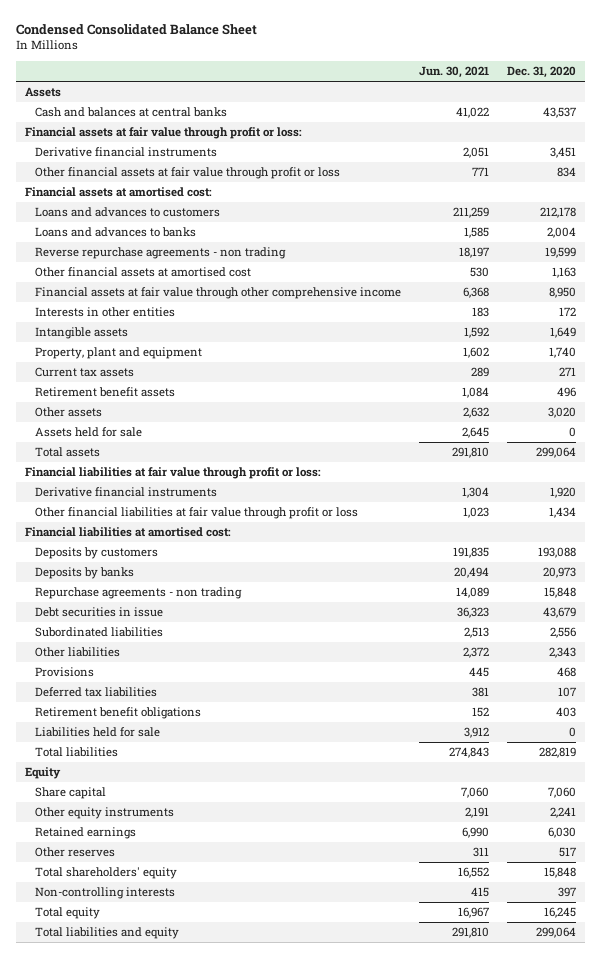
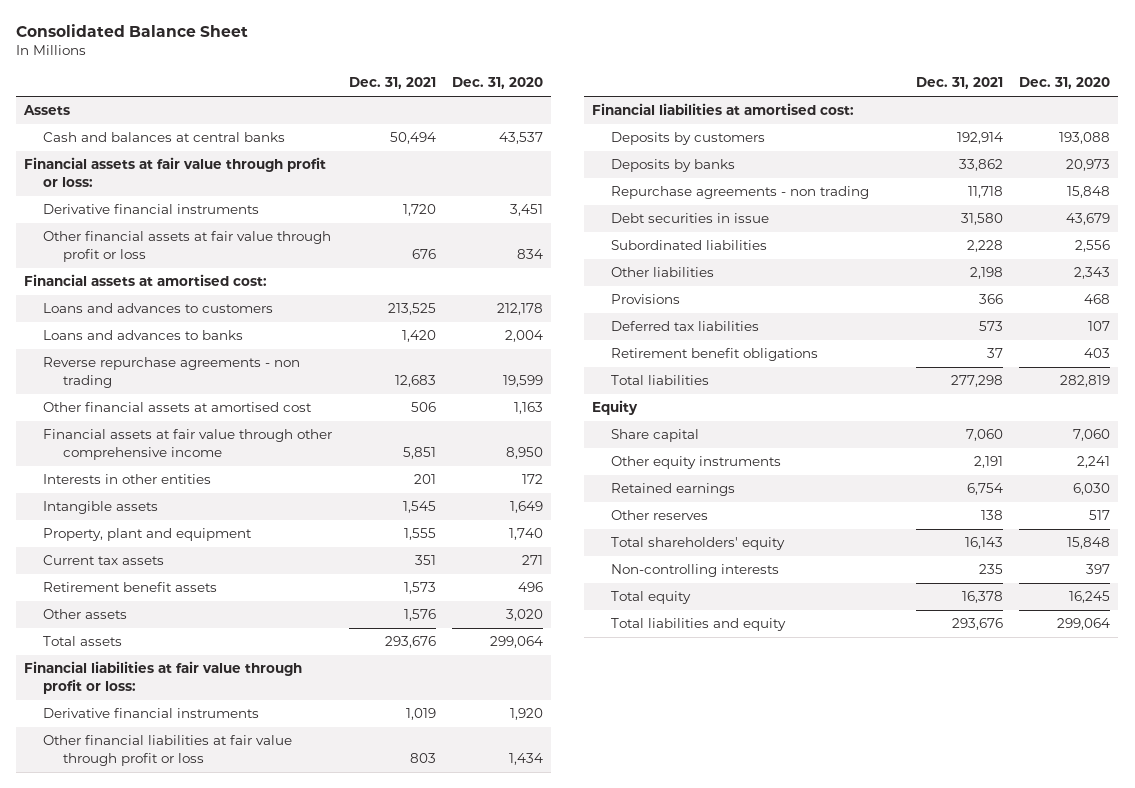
[16,23,258,35] Condensed Consolidated Balance Sheet -> [16,24,249,38] Consolidated Balance Sheet
[419,66,490,79] Jun. 30, 2021 -> none
none -> [348,77,436,90] Dec. 31, 2021
[35,427,143,438] Assets held for sale -> none
[35,727,161,738] Liabilities held for sale -> none

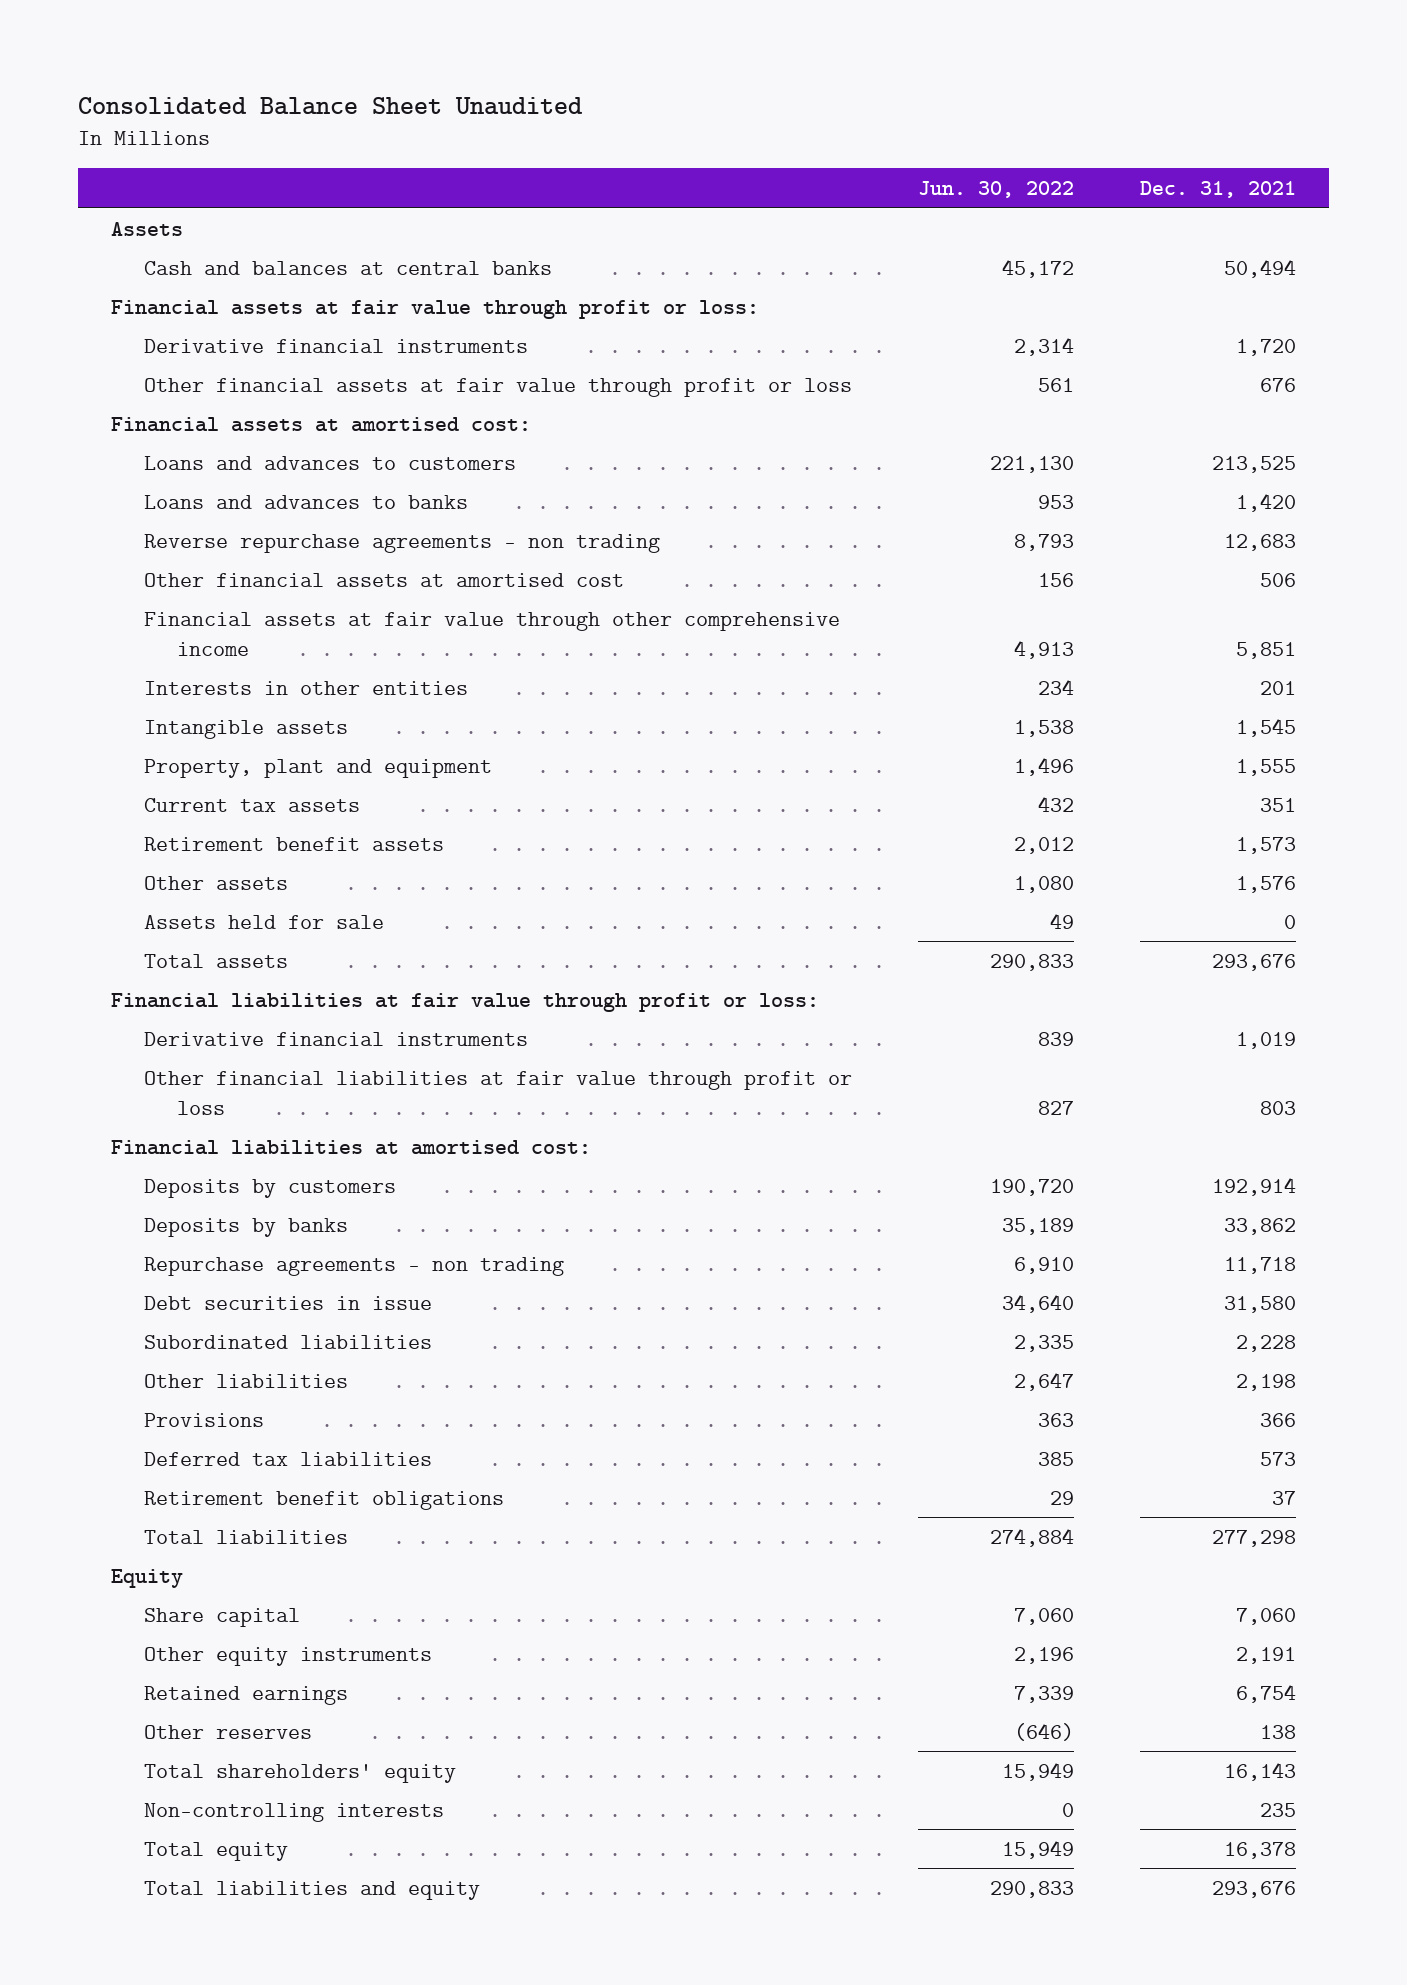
[16,24,249,38] Consolidated Balance Sheet -> [77,96,583,115] Consolidated Balance Sheet Unaudited
[451,77,543,90] Dec. 31, 2020 -> none
none -> [918,181,1075,199] Jun. 30, 2022
none -> [144,914,385,929] Assets held for sale

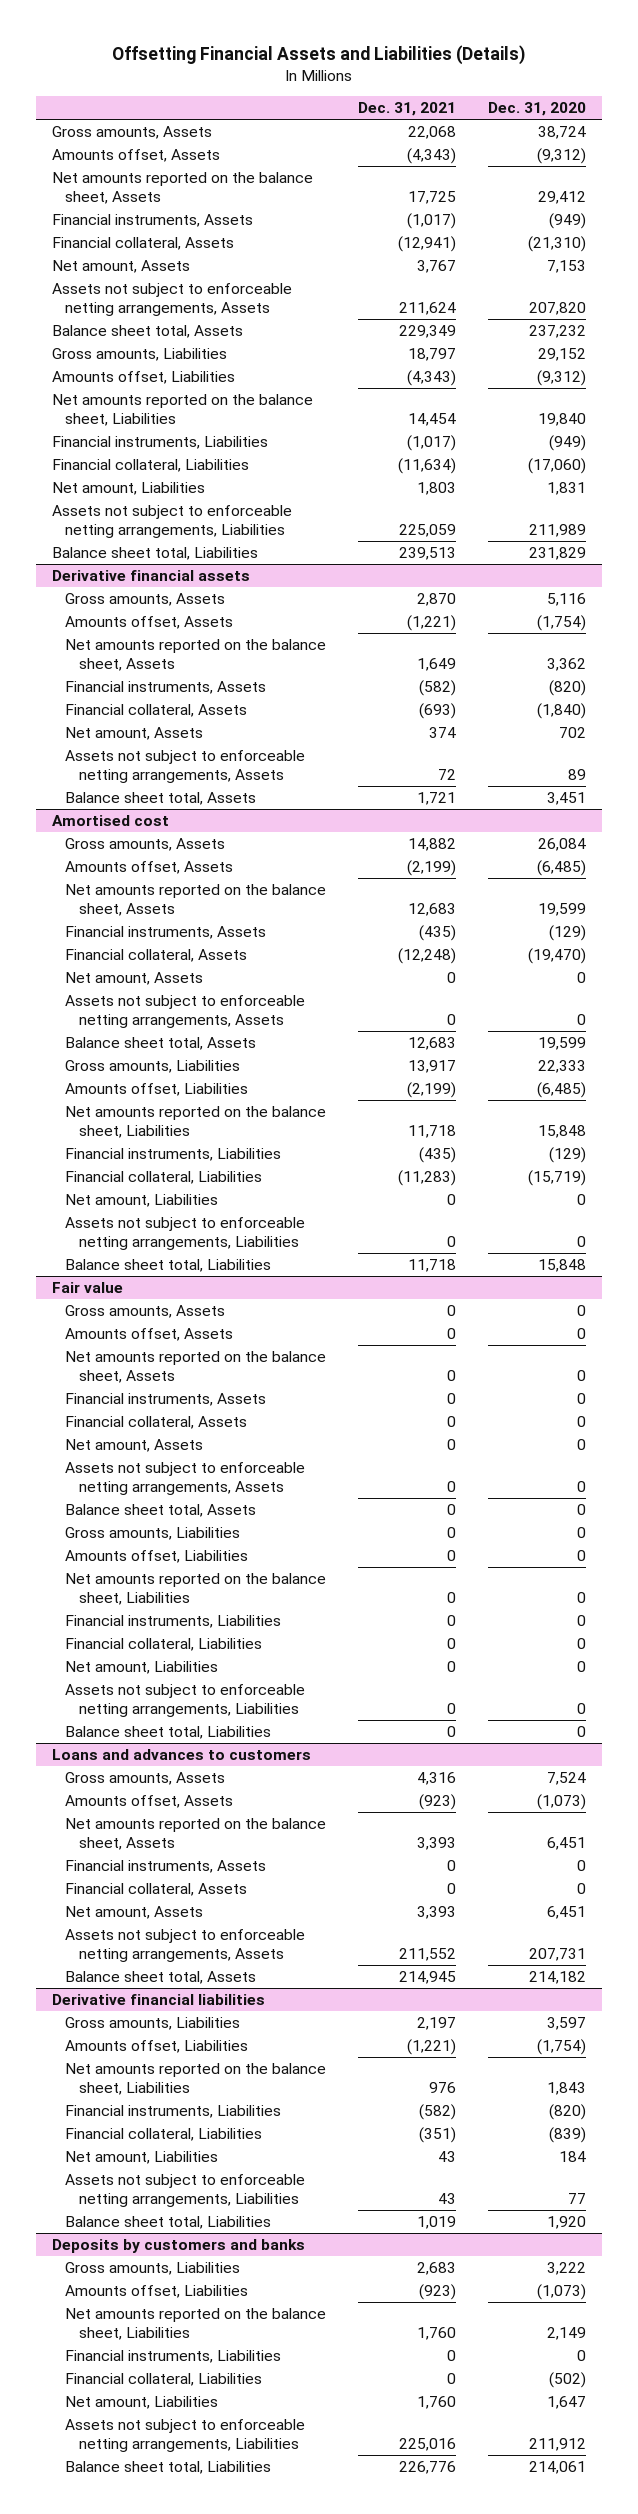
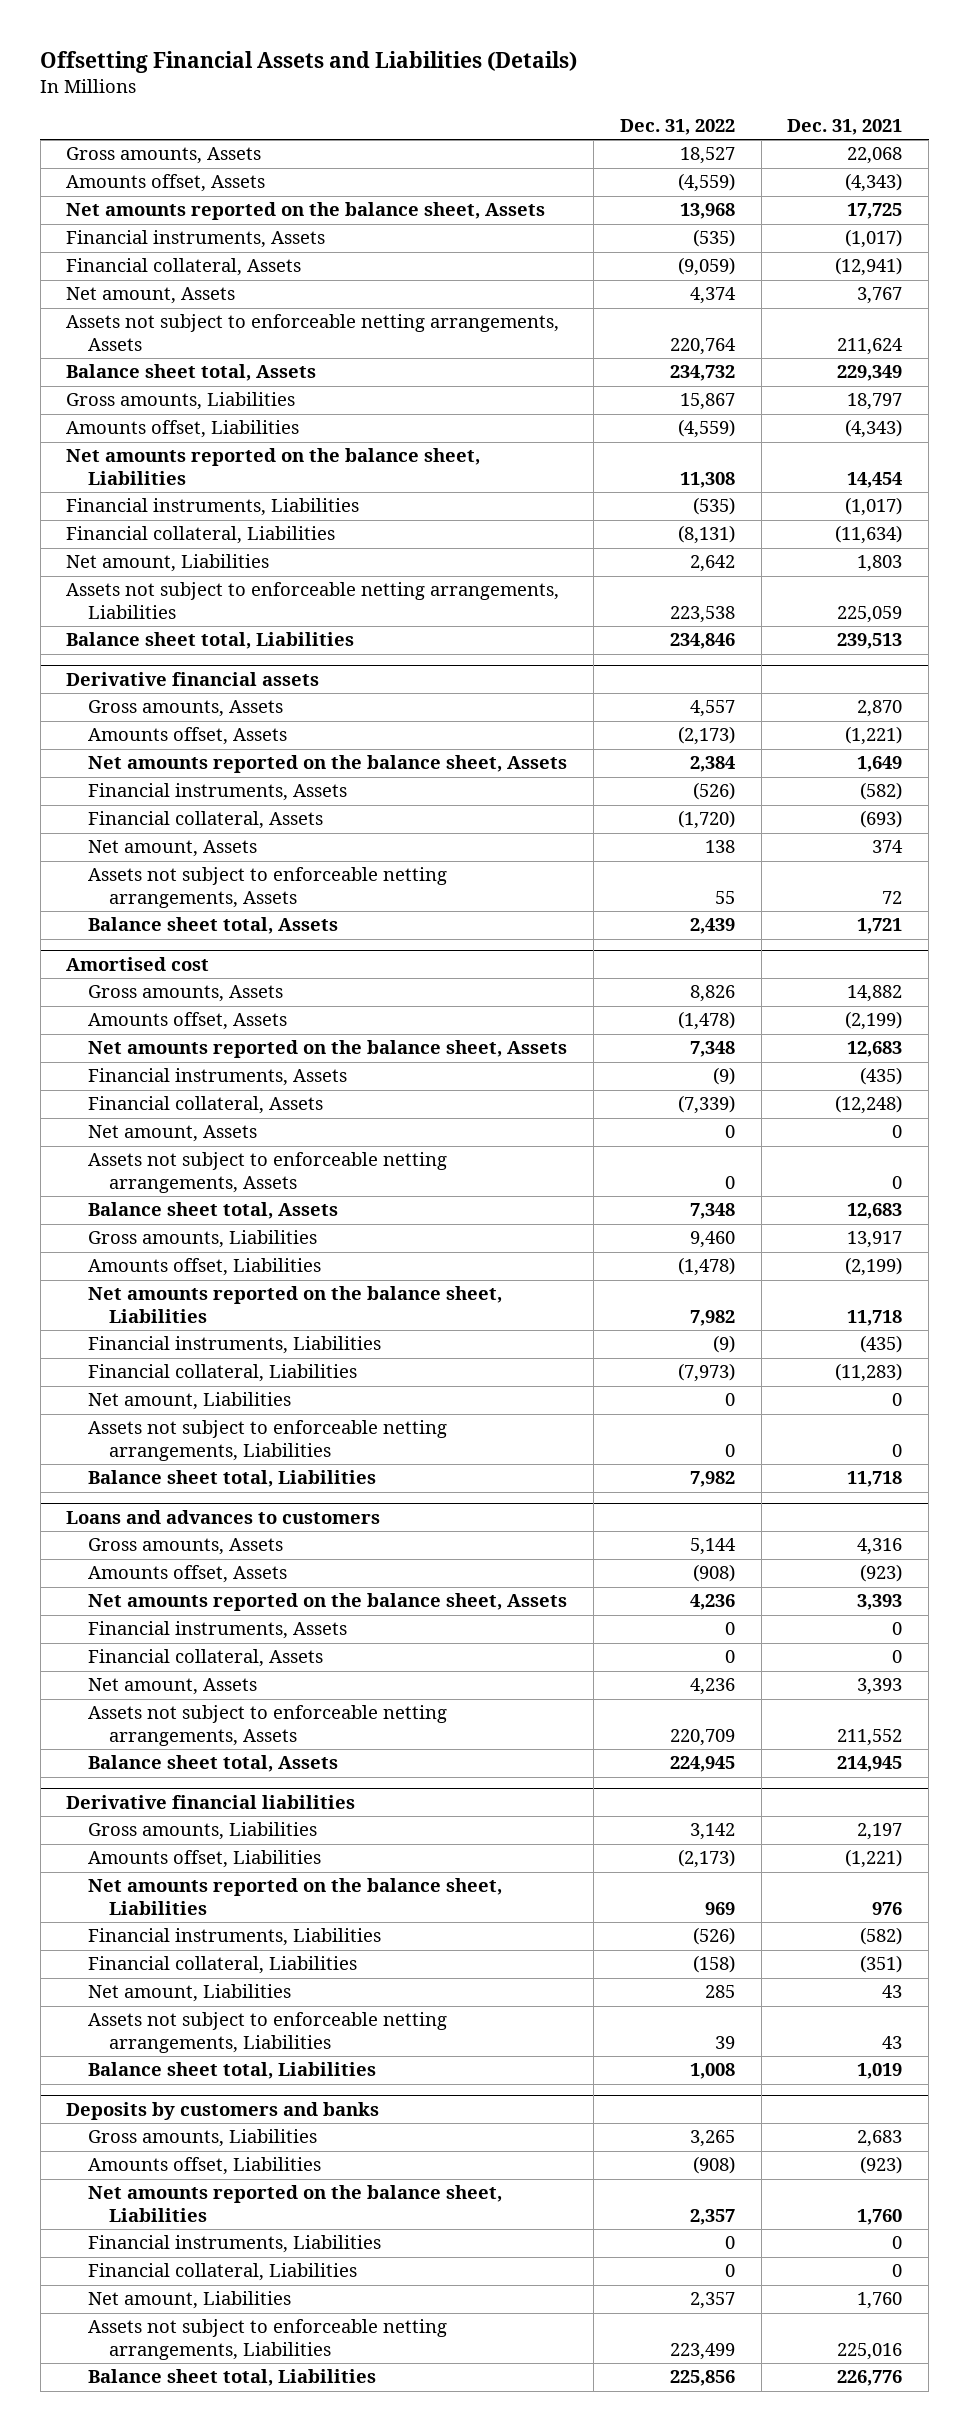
[487,102,586,117] Dec. 31, 2020 -> none
none -> [619,118,735,135] Dec. 31, 2022
[51,1282,123,1294] Fair value -> none
[65,1305,226,1319] Gross amounts, Assets -> none
[65,1328,234,1342] Amounts offset, Assets -> none
[65,1351,327,1383] Net amounts reported on the balance sheet, Assets -> none
[65,1393,267,1407] Financial instruments, Assets -> none
[65,1416,248,1430] Financial collateral, Assets -> none
[65,1439,204,1453] Net amount, Assets -> none
[65,1462,306,1495] Assets not subject to enforceable netting arrangements, Assets -> none
[65,1504,257,1518] Balance sheet total, Assets -> none
[65,1527,241,1541] Gross amounts, Liabilities -> none
[65,1550,249,1564] Amounts offset, Liabilities -> none
[65,1573,327,1605] Net amounts reported on the balance sheet, Liabilities -> none
[65,1615,282,1629] Financial instruments, Liabilities -> none
[65,1638,263,1652] Financial collateral, Liabilities -> none
[65,1661,219,1675] Net amount, Liabilities -> none
[65,1684,306,1717] Assets not subject to enforceable netting arrangements, Liabilities -> none
[65,1726,272,1740] Balance sheet total, Liabilities -> none

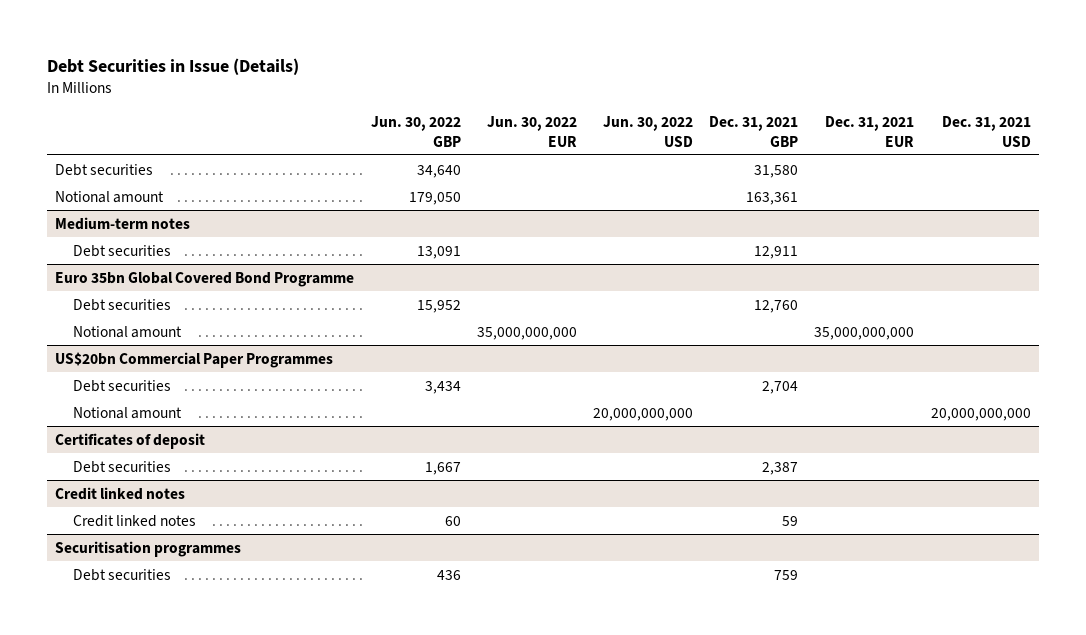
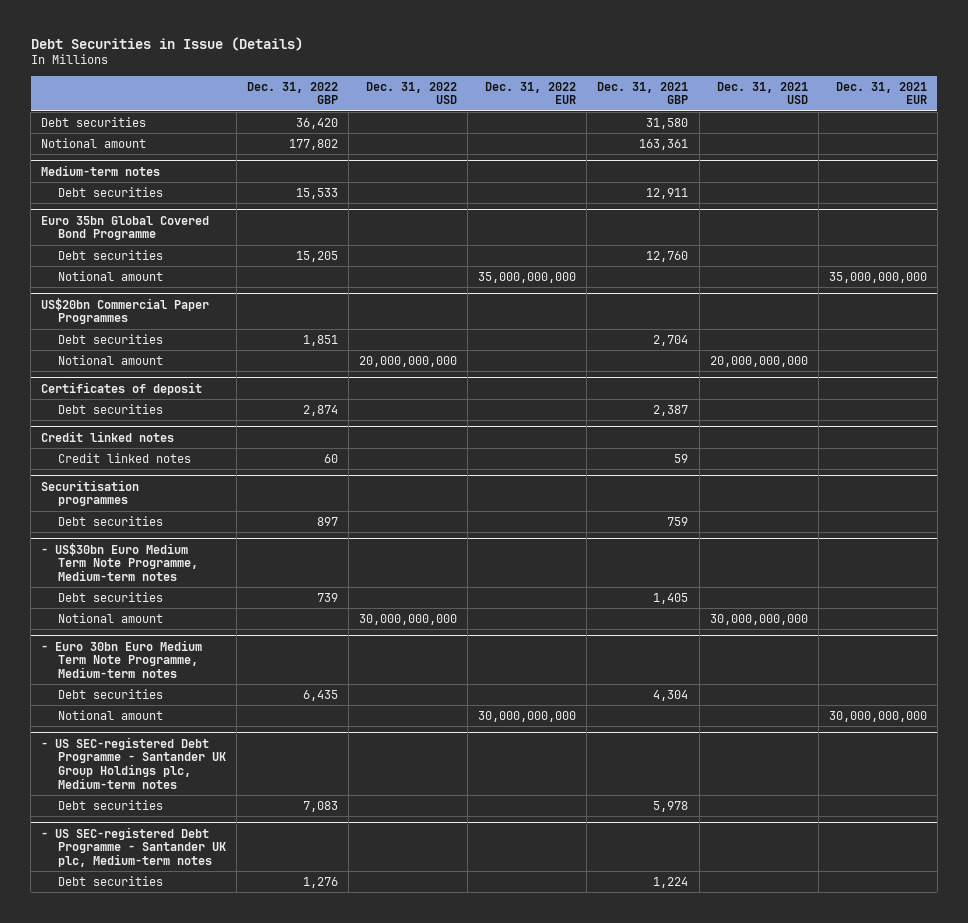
[370,115,461,147] Jun. 30, 2022 GBP -> none
[486,115,577,147] Jun. 30, 2022 EUR -> none
[603,115,694,147] Jun. 30, 2022 USD -> none
none -> [247,81,339,105] Dec. 31, 2022 GBP
none -> [366,81,458,105] Dec. 31, 2022 USD
none -> [485,81,577,105] Dec. 31, 2022 EUR
none -> [41,542,198,582] - US$30bn Euro Medium Term Note Programme, Medium-term notes
none -> [57,591,163,602] Debt securities
none -> [57,612,163,623] Notional amount
none -> [41,639,203,679] - Euro 30bn Euro Medium Term Note Programme, Medium-term notes
none -> [57,688,163,699] Debt securities
none -> [57,709,163,720] Notional amount
none -> [41,736,226,789] - US SEC-registered Debt Programme - Santander UK Group Holdings plc, Medium-term notes
none -> [57,799,163,810] Debt securities
none -> [41,826,226,868] - US SEC-registered Debt Programme - Santander UK plc, Medium-term notes
none -> [57,875,163,886] Debt securities

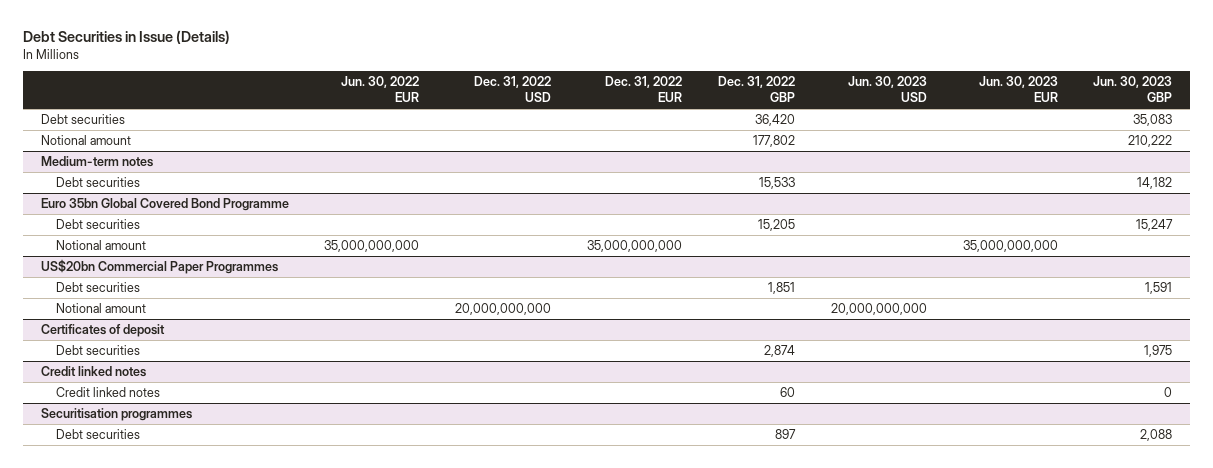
[597,81,689,105] Dec. 31, 2021 GBP -> none
[716,81,808,105] Dec. 31, 2021 USD -> none
[835,81,927,105] Dec. 31, 2021 EUR -> none
none -> [341,76,420,103] Jun. 30, 2022 EUR
none -> [847,76,927,103] Jun. 30, 2023 USD
none -> [978,76,1058,103] Jun. 30, 2023 EUR
none -> [1093,76,1173,103] Jun. 30, 2023 GBP
[41,542,198,582] - US$30bn Euro Medium Term Note Programme, Medium-term notes -> none
[57,591,163,602] Debt securities -> none
[57,612,163,623] Notional amount -> none
[41,639,203,679] - Euro 30bn Euro Medium Term Note Programme, Medium-term notes -> none
[57,688,163,699] Debt securities -> none
[57,709,163,720] Notional amount -> none
[41,736,226,789] - US SEC-registered Debt Programme - Santander UK Group Holdings plc, Medium-term notes -> none
[57,799,163,810] Debt securities -> none
[41,826,226,868] - US SEC-registered Debt Programme - Santander UK plc, Medium-term notes -> none
[57,875,163,886] Debt securities -> none

